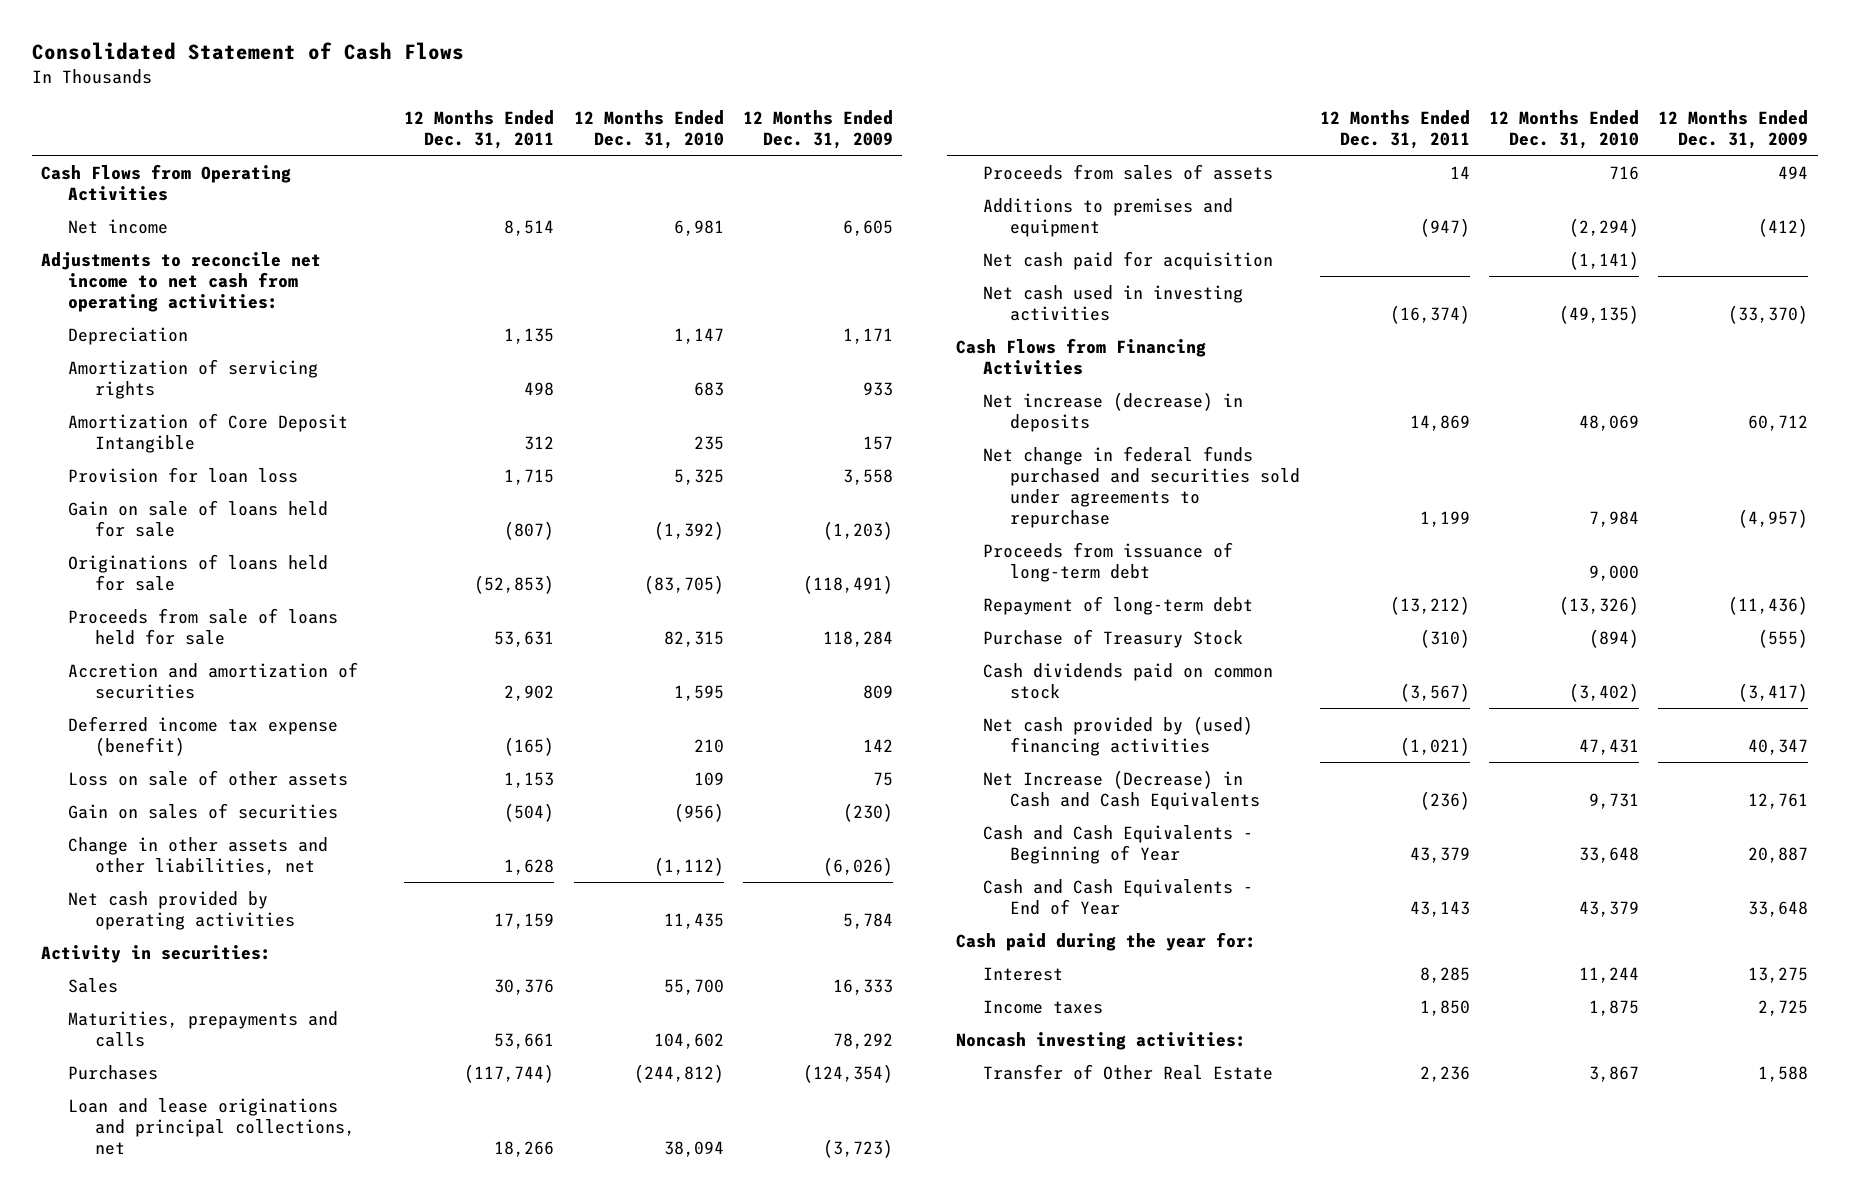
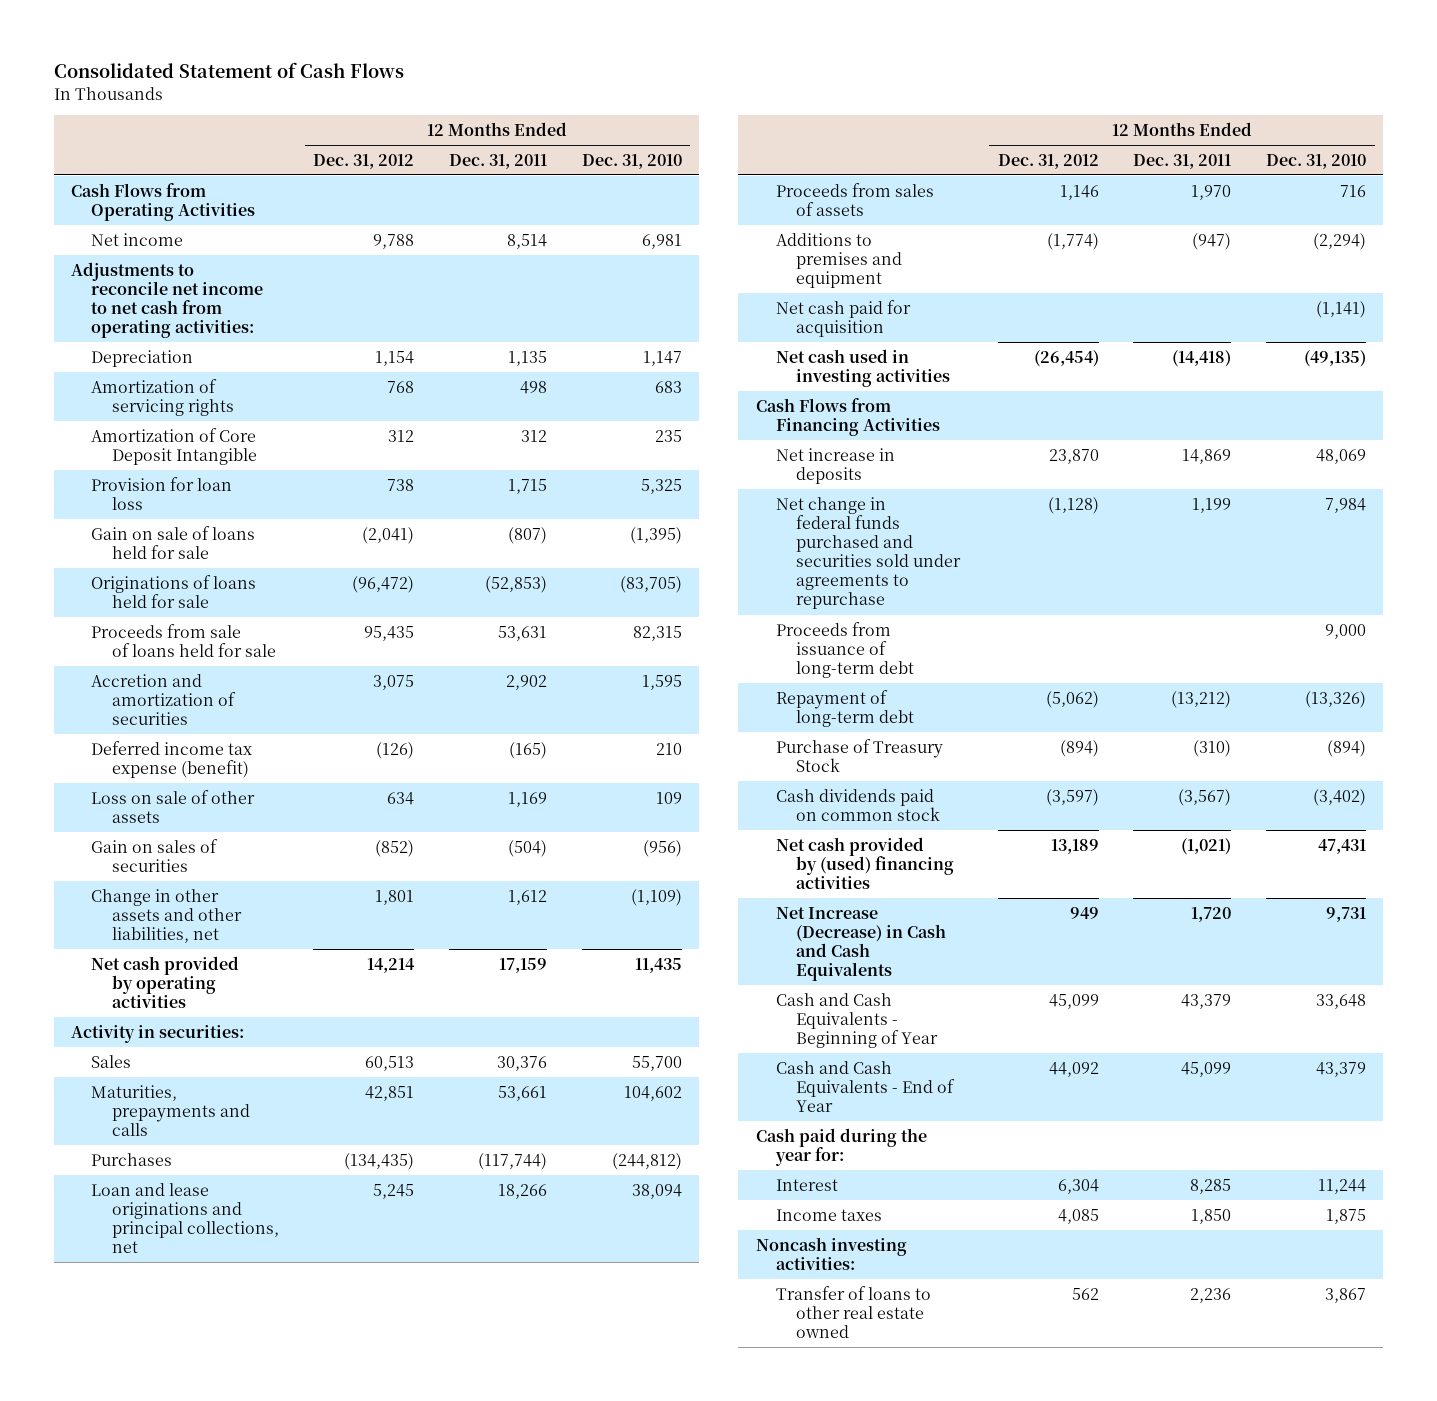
[742,109,893,149] 12 Months Ended Dec. 31, 2009 -> none
none -> [313,153,415,169] Dec. 31, 2012
[653,520,724,540] (1,392) -> [629,526,682,544] (1,395)
[504,771,555,788] 1,153 -> [507,791,547,807] 1,169
[504,858,555,875] 1,628 -> [507,889,547,905] 1,612
[653,856,724,876] (1,112) -> [630,888,682,906] (1,109)
[1449,165,1470,179] 14 -> [1191,184,1232,200] 1,970
[1389,304,1470,324] (16,374) -> [1172,349,1232,367] (14,418)
[983,391,1244,432] Net increase (decrease) in deposits -> [775,447,895,484] Net increase in deposits
[1419,790,1470,810] (236) -> [1191,906,1232,922] 1,720
[1409,900,1470,917] 43,143 -> [1181,1061,1232,1077] 45,099
[983,1063,1274,1080] Transfer of Other Real Estate -> [775,1285,931,1338] Transfer of loans to other real estate owned

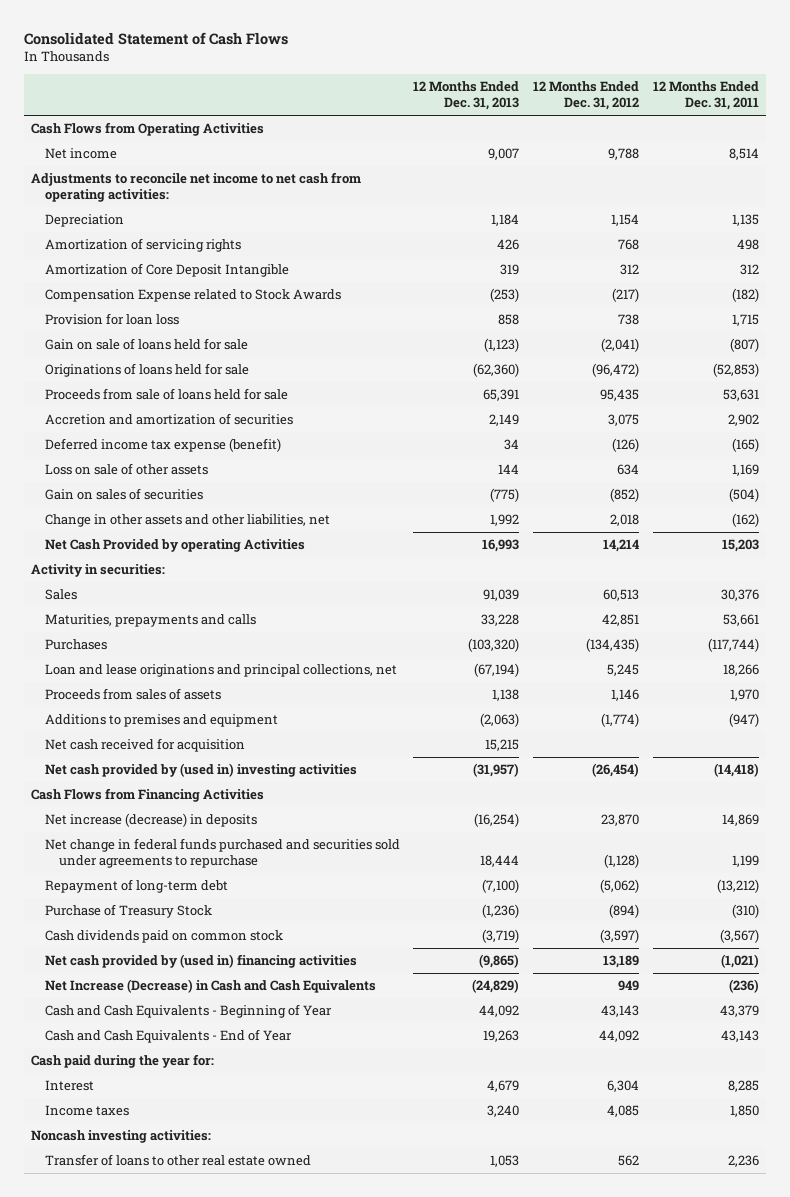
[581,153,682,169] Dec. 31, 2010 -> none
none -> [413,80,520,110] 12 Months Ended Dec. 31, 2013
none -> [44,289,341,303] Compensation Expense related to Stock Awards
[375,889,415,905] 1,801 -> [610,514,640,527] 2,018
[507,889,547,905] 1,612 -> [732,513,760,528] (162)
[91,955,240,1008] Net cash provided by operating activities -> [44,539,305,553] Net Cash Provided by operating Activities
[498,957,547,973] 17,159 -> [722,539,760,553] 15,203
[775,299,911,337] Net cash paid for acquisition -> [44,738,245,753] Net cash received for acquisition
[775,348,950,387] Net cash used in investing activities -> [44,763,357,778] Net cash provided by (used in) investing activities
[775,447,895,484] Net increase in deposits -> [44,813,257,828] Net increase (decrease) in deposits
[775,621,914,678] Proceeds from issuance of long-term debt -> none
[775,836,954,889] Net cash provided by (used) financing activities -> [44,954,357,969] Net cash provided by (used in) financing activities
[1191,906,1232,922] 1,720 -> [729,979,760,994] (236)
[1048,993,1099,1009] 45,099 -> [601,1005,640,1018] 43,143
[1181,1061,1232,1077] 45,099 -> [721,1030,760,1043] 43,143

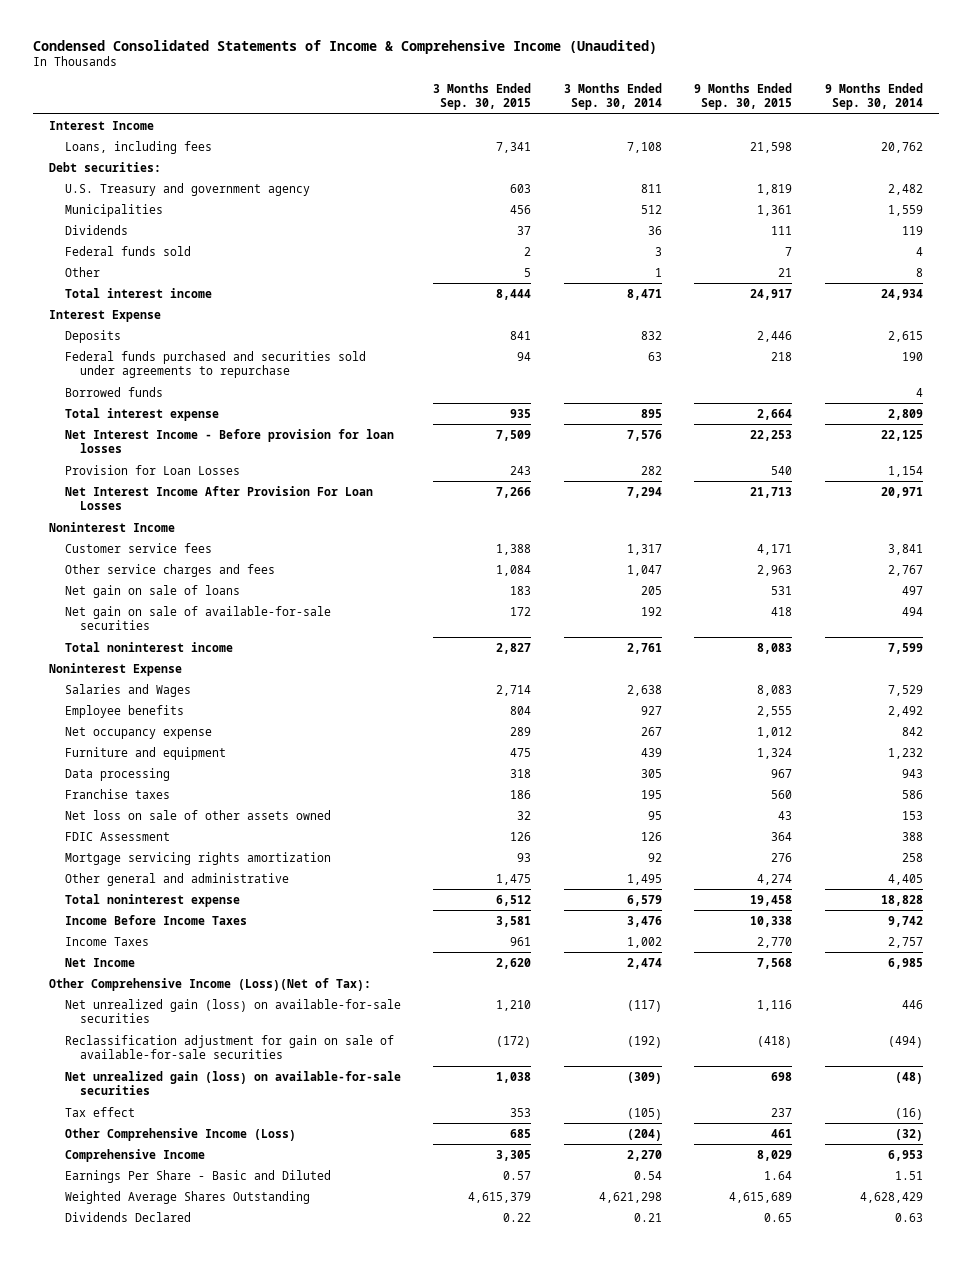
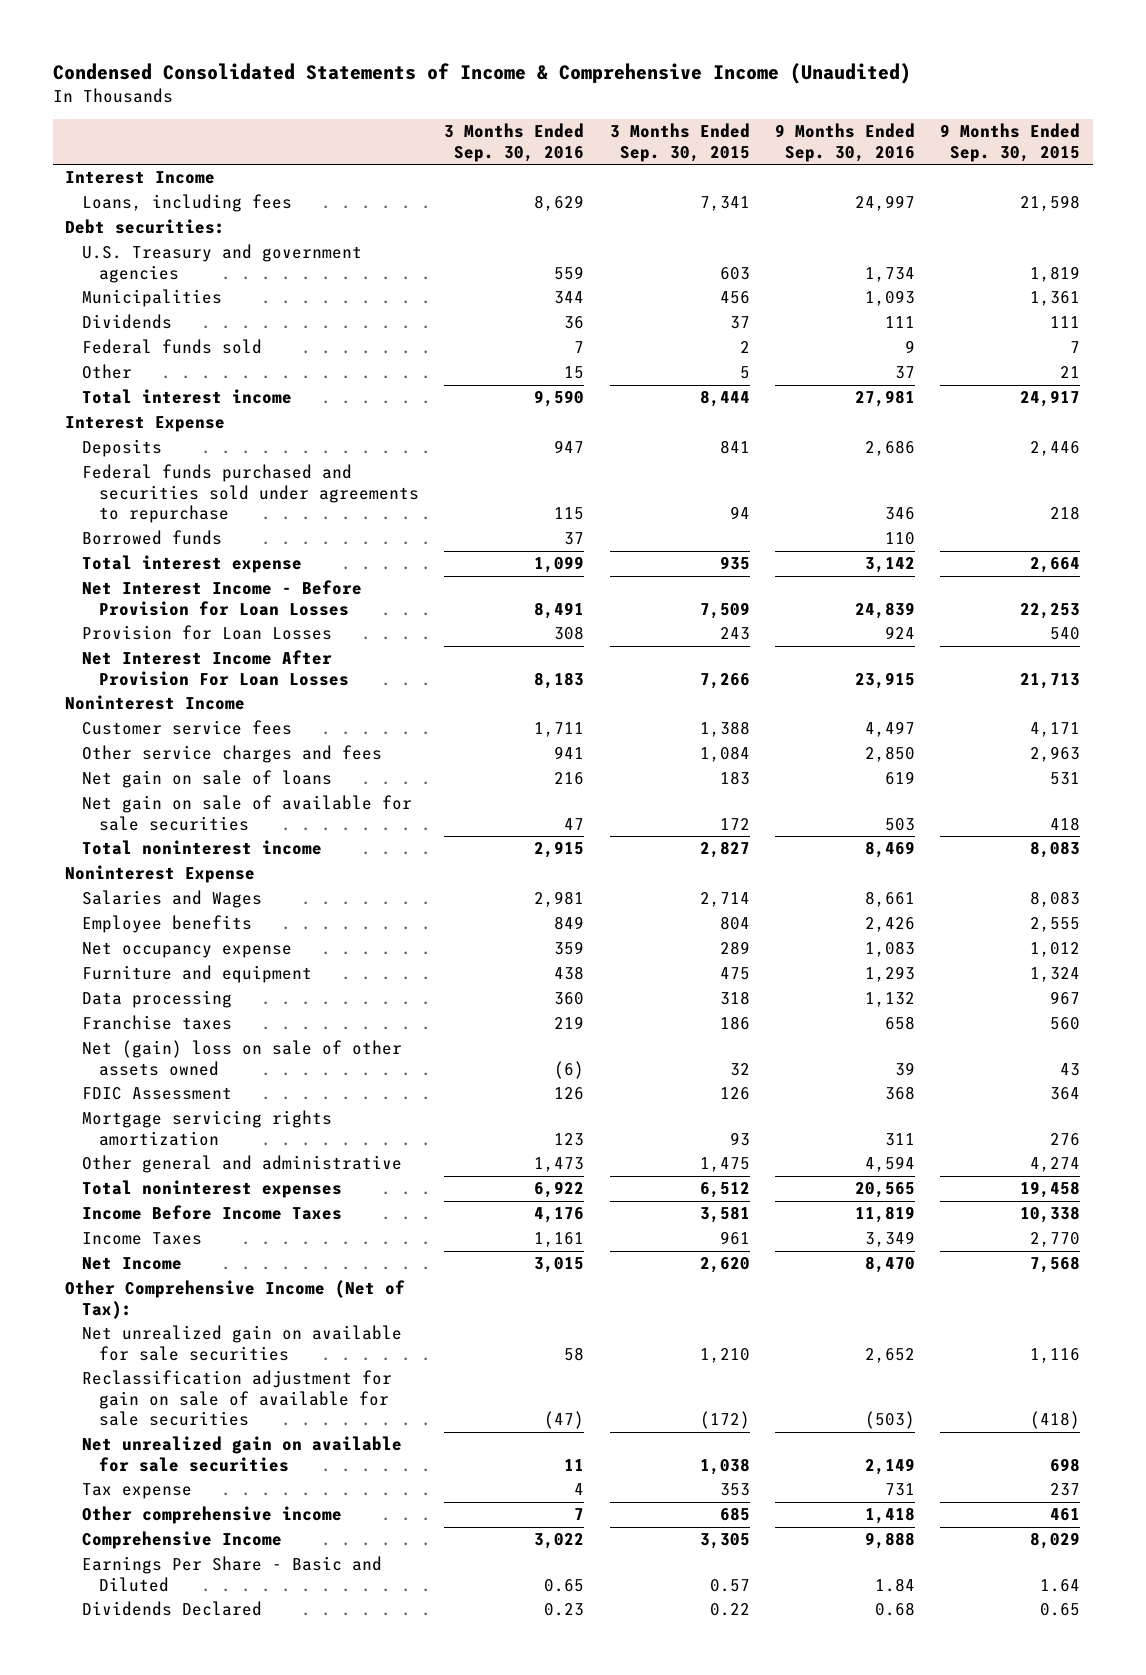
[563,82,662,111] 3 Months Ended Sep. 30, 2014 -> none
[824,82,923,111] 9 Months Ended Sep. 30, 2014 -> none
none -> [444,123,585,162] 3 Months Ended Sep. 30, 2016
none -> [775,123,916,162] 9 Months Ended Sep. 30, 2016
[64,182,310,196] U.S. Treasury and government agency -> [82,244,363,283] U.S. Treasury and government agencies
[64,428,394,454] Net Interest Income - Before provision for loan losses -> [82,580,363,616] Net Interest Income - Before Provision for Loan Losses
[64,605,331,631] Net gain on sale of available-for-sale securities -> [82,795,413,831] Net gain on sale of available for sale securities
[64,809,331,820] Net loss on sale of other assets owned -> [82,1040,403,1076] Net (gain) loss on sale of other assets owned
[64,893,240,907] Total noninterest expense -> [82,1180,343,1199] Total noninterest expenses
[49,977,372,991] Other Comprehensive Income (Loss)(Net of Tax): -> [65,1280,406,1319] Other Comprehensive Income (Net of Tax):
[64,998,401,1024] Net unrealized gain (loss) on available-for-sale securities -> [82,1325,403,1361] Net unrealized gain on available for sale securities
[64,1034,394,1060] Reclassification adjustment for gain on sale of available-for-sale securities -> [82,1370,393,1427] Reclassification adjustment for gain on sale of available for sale securities
[64,1070,401,1096] Net unrealized gain (loss) on available-for-sale securities -> [82,1436,403,1472] Net unrealized gain on available for sale securities
[64,1106,135,1117] Tax effect -> [82,1483,193,1500] Tax expense
[64,1127,296,1141] Other Comprehensive Income (Loss) -> [82,1506,343,1525] Other comprehensive income
[64,1190,310,1204] Weighted Average Shares Outstanding -> none

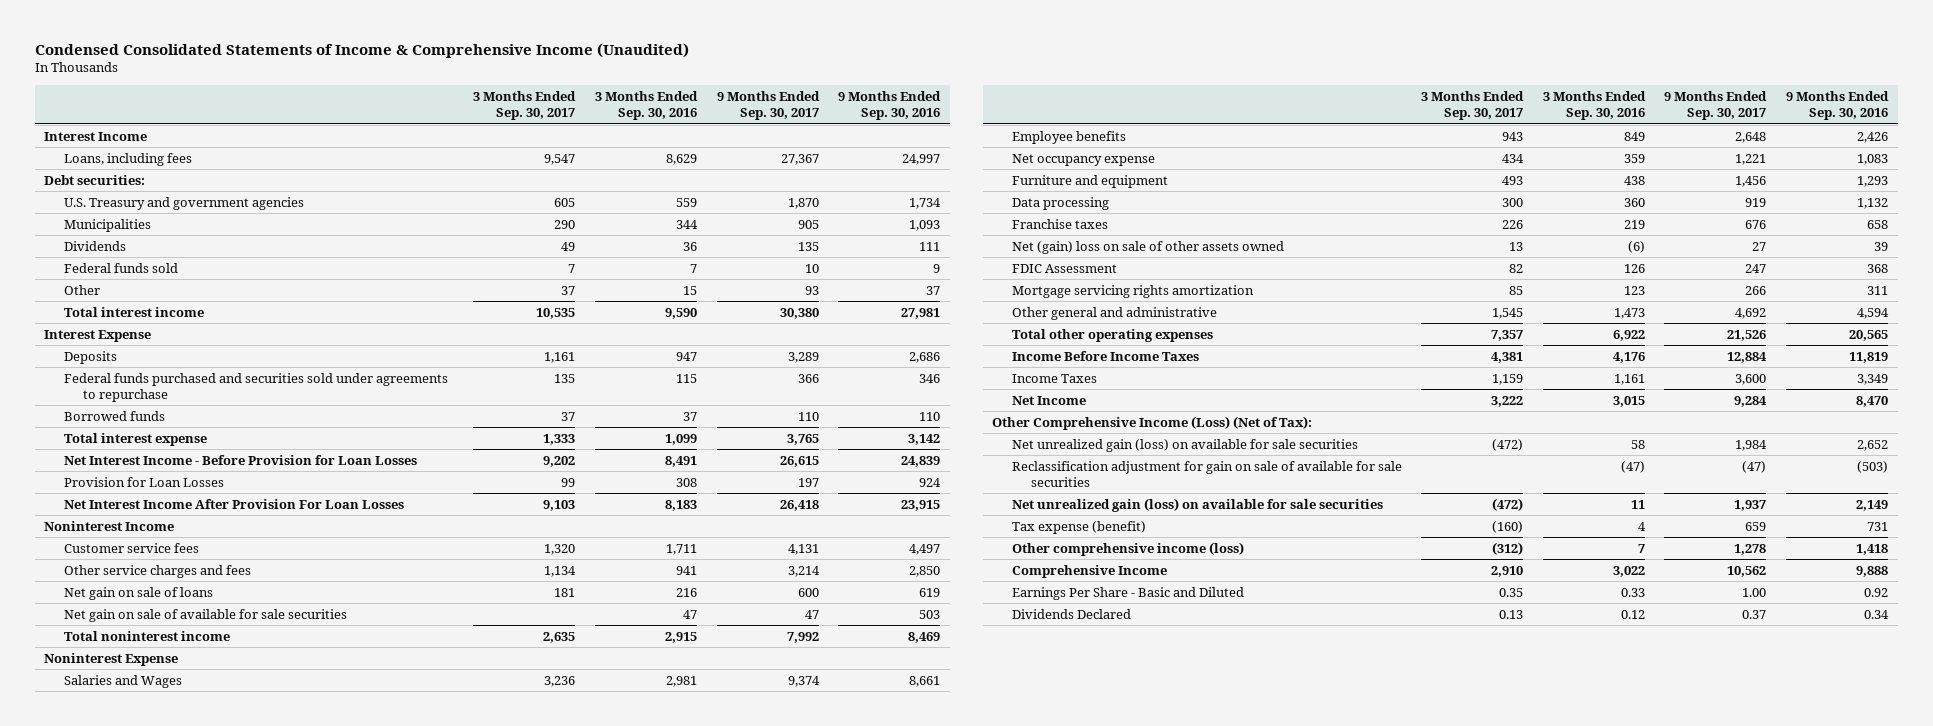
[609,123,750,162] 3 Months Ended Sep. 30, 2015 -> none
[940,123,1081,162] 9 Months Ended Sep. 30, 2015 -> none
none -> [473,91,577,121] 3 Months Ended Sep. 30, 2017
none -> [716,91,820,121] 9 Months Ended Sep. 30, 2017
[82,1180,343,1199] Total noninterest expenses -> [1011,328,1213,342] Total other operating expenses
[65,1280,406,1319] Other Comprehensive Income (Net of Tax): -> [992,415,1313,430] Other Comprehensive Income (Loss) (Net of Tax):
[82,1325,403,1361] Net unrealized gain on available for sale securities -> [1011,438,1358,452] Net unrealized gain (loss) on available for sale securities
[82,1436,403,1472] Net unrealized gain on available for sale securities -> [1011,497,1383,512] Net unrealized gain (loss) on available for sale securities
[82,1483,193,1500] Tax expense -> [1011,520,1146,534] Tax expense (benefit)
[82,1506,343,1525] Other comprehensive income -> [1011,541,1244,556] Other comprehensive income (loss)
[544,1578,585,1592] 0.65 -> [1620,587,1645,597] 0.33
[875,1577,916,1592] 1.84 -> [1864,587,1889,597] 0.92
[544,1603,585,1617] 0.23 -> [1620,609,1645,619] 0.12
[875,1602,916,1617] 0.68 -> [1864,609,1890,619] 0.34

